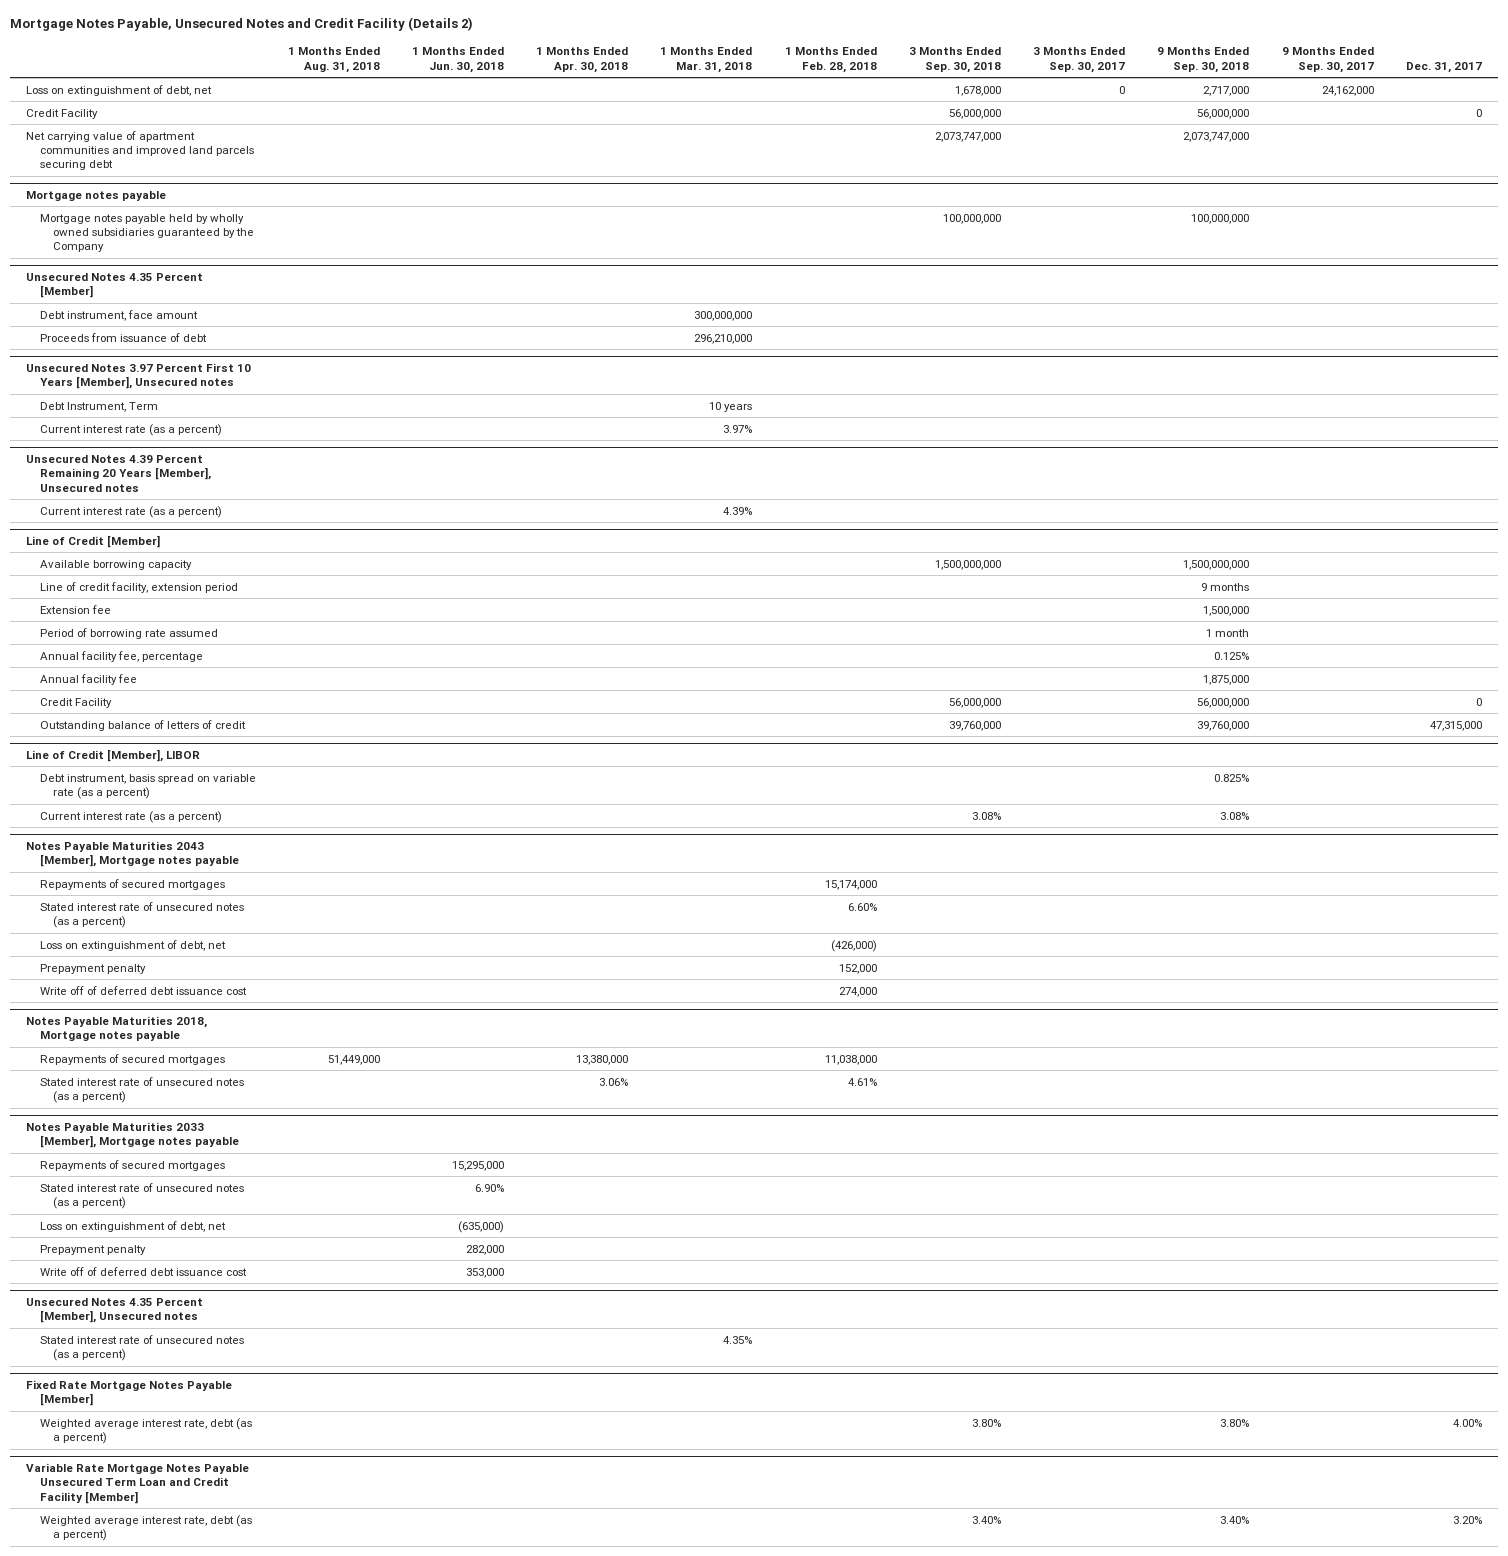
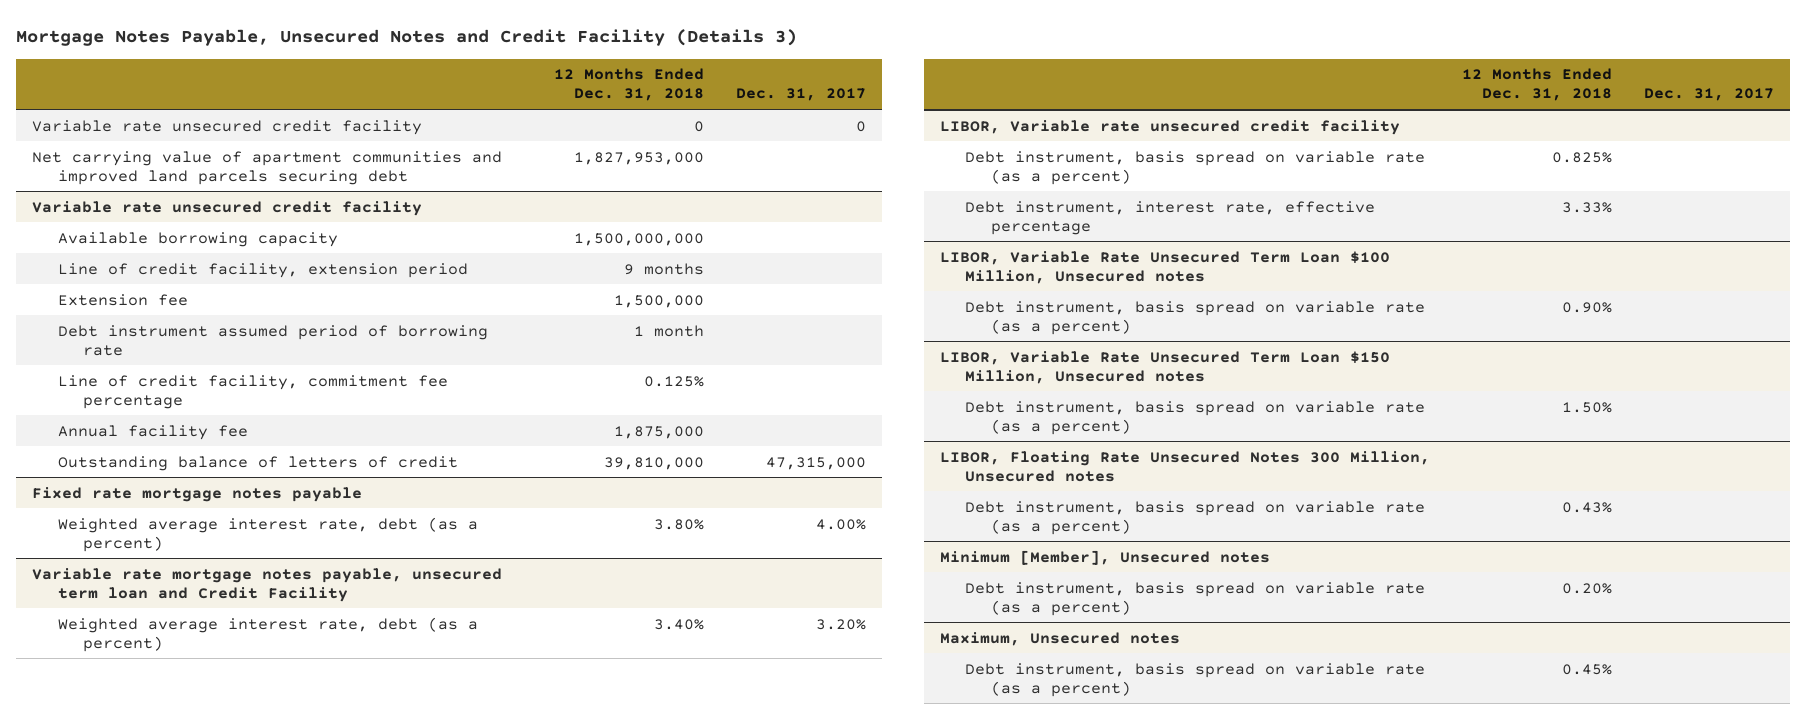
[10,17,474,32] Mortgage Notes Payable, Unsecured Notes and Credit Facility (Details 2) -> [15,28,797,46] Mortgage Notes Payable, Unsecured Notes and Credit Facility (Details 3)
[287,47,380,73] 1 Months Ended Aug. 31, 2018 -> none
[411,47,504,73] 1 Months Ended Jun. 30, 2018 -> none
[536,47,629,73] 1 Months Ended Apr. 30, 2018 -> none
[660,47,753,73] 1 Months Ended Mar. 31, 2018 -> none
[784,47,877,73] 1 Months Ended Feb. 28, 2018 -> none
[908,47,1001,73] 3 Months Ended Sep. 30, 2018 -> none
[1033,47,1126,73] 3 Months Ended Sep. 30, 2017 -> none
[1157,47,1250,73] 9 Months Ended Sep. 30, 2018 -> none
[1281,47,1374,73] 9 Months Ended Sep. 30, 2017 -> none
none -> [554,68,705,102] 12 Months Ended Dec. 31, 2018
[26,84,213,96] Loss on extinguishment of debt, net -> none
[26,108,99,119] Credit Facility -> [31,119,422,135] Variable rate unsecured credit facility
[26,190,167,201] Mortgage notes payable -> none
[39,213,254,253] Mortgage notes payable held by wholly owned subsidiaries guaranteed by the Company -> none
[26,272,204,299] Unsecured Notes 4.35 Percent [Member] -> none
[39,309,198,321] Debt instrument, face amount -> none
[39,332,207,342] Proceeds from issuance of debt -> none
[26,362,252,390] Unsecured Notes 3.97 Percent First 10 Years [Member], Unsecured notes -> none
[39,401,158,412] Debt Instrument, Term -> none
[39,423,222,436] Current interest rate (as a percent) -> none
[26,454,211,492] Unsecured Notes 4.39 Percent Remaining 20 Years [Member], Unsecured notes -> none
[39,505,222,518] Current interest rate (as a percent) -> none
[26,534,161,548] Line of Credit [Member] -> [31,200,422,216] Variable rate unsecured credit facility
[39,627,218,639] Period of borrowing rate assumed -> [57,324,488,356] Debt instrument assumed period of borrowing rate
[39,650,203,662] Annual facility fee, percentage -> [57,374,448,409] Line of credit facility, commitment fee percentage
[39,697,112,708] Credit Facility -> none
[26,748,201,762] Line of Credit [Member], LIBOR -> none
[39,773,256,800] Debt instrument, basis spread on variable rate (as a percent) -> none
[39,810,222,823] Current interest rate (as a percent) -> none
[26,840,239,868] Notes Payable Maturities 2043 [Member], Mortgage notes payable -> none
[39,878,225,890] Repayments of secured mortgages -> none
[39,901,244,929] Stated interest rate of unsecured notes (as a percent) -> none
[39,939,226,951] Loss on extinguishment of debt, net -> none
[39,963,146,974] Prepayment penalty -> none
[39,985,247,995] Write off of deferred debt issuance cost -> none
[26,1015,208,1042] Notes Payable Maturities 2018, Mortgage notes payable -> none
[39,1053,225,1065] Repayments of secured mortgages -> none
[39,1076,244,1104] Stated interest rate of unsecured notes (as a percent) -> none
[26,1121,239,1149] Notes Payable Maturities 2033 [Member], Mortgage notes payable -> none
[39,1159,225,1171] Repayments of secured mortgages -> none
[39,1182,244,1210] Stated interest rate of unsecured notes (as a percent) -> none
[39,1220,226,1232] Loss on extinguishment of debt, net -> none
[39,1244,146,1255] Prepayment penalty -> none
[39,1266,247,1276] Write off of deferred debt issuance cost -> none
[26,1297,204,1324] Unsecured Notes 4.35 Percent [Member], Unsecured notes -> none
[39,1334,244,1362] Stated interest rate of unsecured notes (as a percent) -> none
[26,1379,233,1407] Fixed Rate Mortgage Notes Payable [Member] -> [31,486,362,502] Fixed rate mortgage notes payable
[26,1462,250,1504] Variable Rate Mortgage Notes Payable Unsecured Term Loan and Credit Facility [Member] -> [31,567,502,602] Variable rate mortgage notes payable, unsecured term loan and Credit Facility
none -> [939,119,1400,135] LIBOR, Variable rate unsecured credit facility
none -> [965,150,1426,185] Debt instrument, basis spread on variable rate (as a percent)
none -> [965,200,1376,235] Debt instrument, interest rate, effective percentage
none -> [939,250,1390,284] LIBOR, Variable Rate Unsecured Term Loan $100 Million, Unsecured notes
none -> [965,300,1426,335] Debt instrument, basis spread on variable rate (as a percent)
none -> [939,350,1390,384] LIBOR, Variable Rate Unsecured Term Loan $150 Million, Unsecured notes
none -> [965,400,1426,435] Debt instrument, basis spread on variable rate (as a percent)
none -> [939,450,1430,482] LIBOR, Floating Rate Unsecured Notes 300 Million, Unsecured notes
none -> [965,500,1426,535] Debt instrument, basis spread on variable rate (as a percent)
none -> [939,549,1270,565] Minimum [Member], Unsecured notes
none -> [965,581,1426,616] Debt instrument, basis spread on variable rate (as a percent)
none -> [939,631,1180,646] Maximum, Unsecured notes
none -> [965,662,1426,697] Debt instrument, basis spread on variable rate (as a percent)

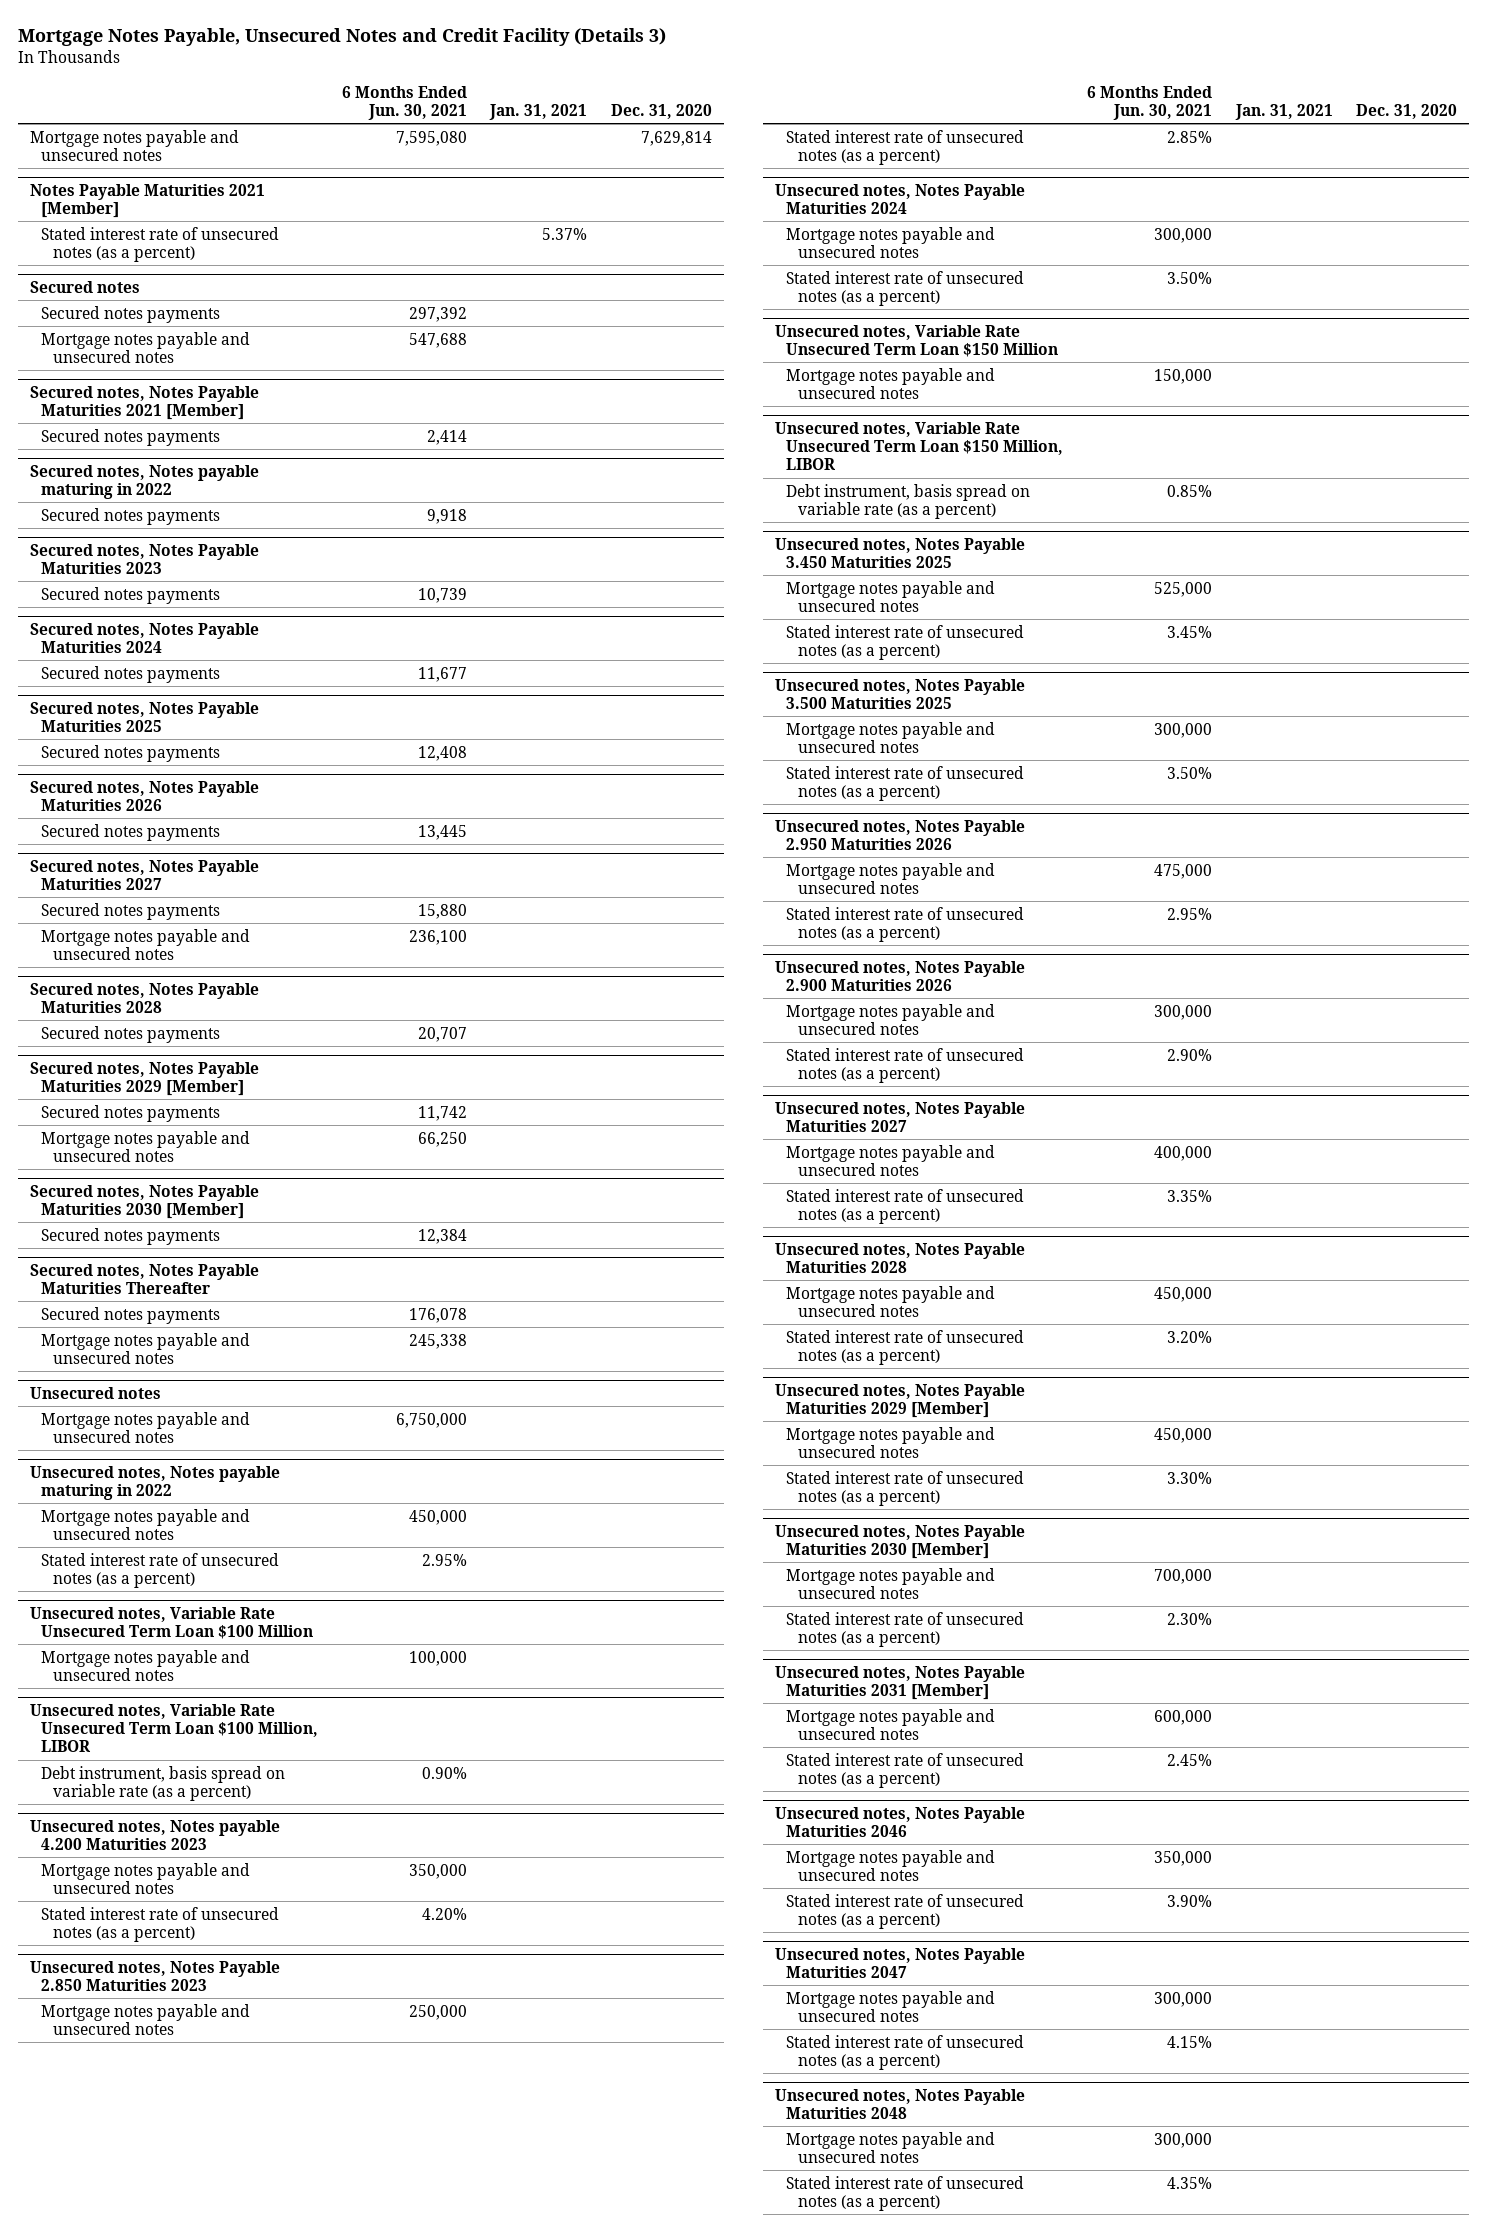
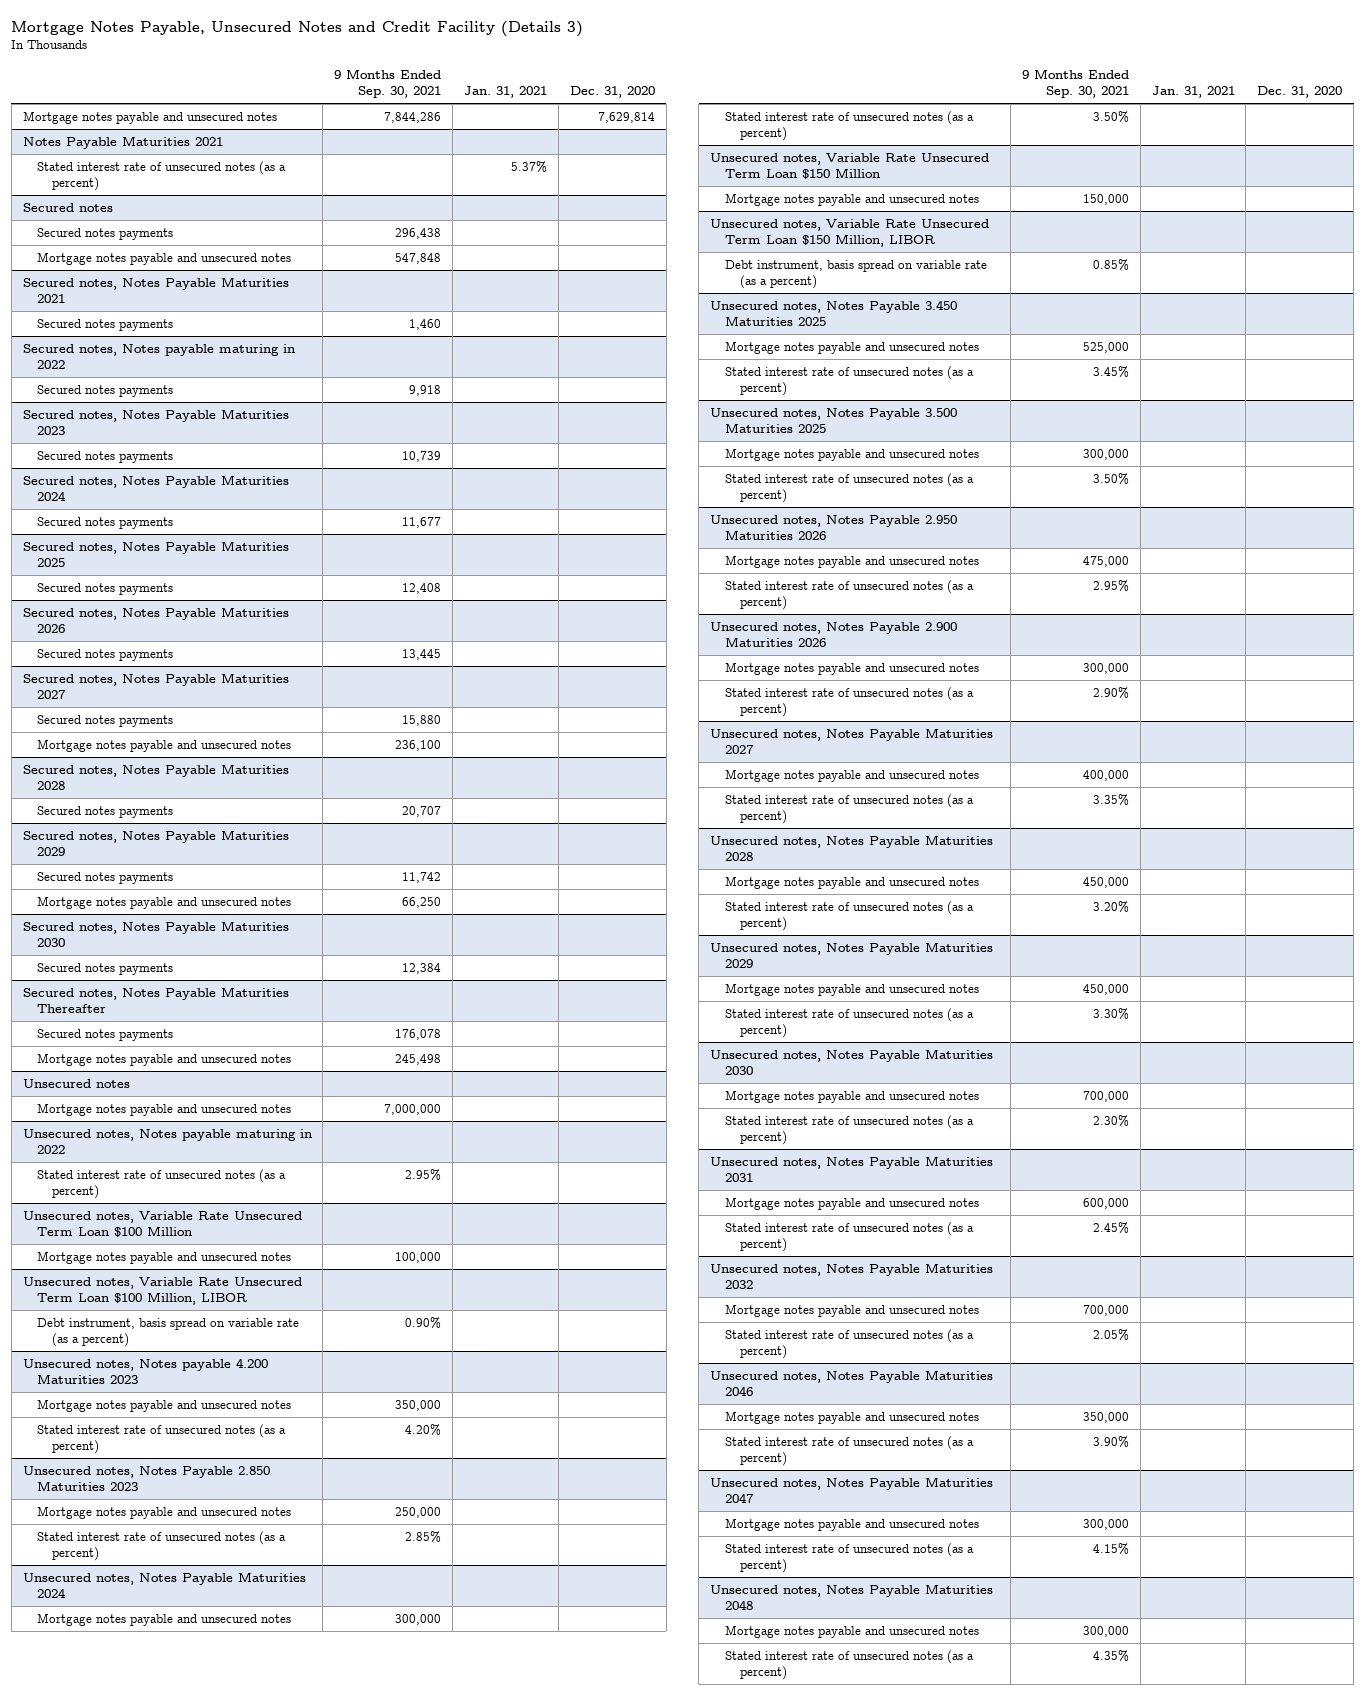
[341,85,467,120] 6 Months Ended Jun. 30, 2021 -> none
none -> [334,69,442,99] 9 Months Ended Sep. 30, 2021
[29,183,265,219] Notes Payable Maturities 2021 [Member] -> [22,136,223,150] Notes Payable Maturities 2021
[29,385,259,421] Secured notes, Notes Payable Maturities 2021 [Member] -> [22,277,289,303] Secured notes, Notes Payable Maturities 2021
[29,1061,259,1097] Secured notes, Notes Payable Maturities 2029 [Member] -> [22,830,289,856] Secured notes, Notes Payable Maturities 2029
[29,1184,259,1220] Secured notes, Notes Payable Maturities 2030 [Member] -> [22,921,289,947] Secured notes, Notes Payable Maturities 2030
[41,1508,251,1540] Mortgage notes payable and unsecured notes -> none
[774,1383,1025,1419] Unsecured notes, Notes Payable Maturities 2029 [Member] -> [710,942,994,968] Unsecured notes, Notes Payable Maturities 2029
[774,1524,1025,1560] Unsecured notes, Notes Payable Maturities 2030 [Member] -> [710,1049,994,1075] Unsecured notes, Notes Payable Maturities 2030
[774,1665,1025,1701] Unsecured notes, Notes Payable Maturities 2031 [Member] -> [710,1156,994,1182] Unsecured notes, Notes Payable Maturities 2031
none -> [710,1263,994,1289] Unsecured notes, Notes Payable Maturities 2032
none -> [724,1304,979,1318] Mortgage notes payable and unsecured notes
none -> [724,1329,974,1359] Stated interest rate of unsecured notes (as a percent)

